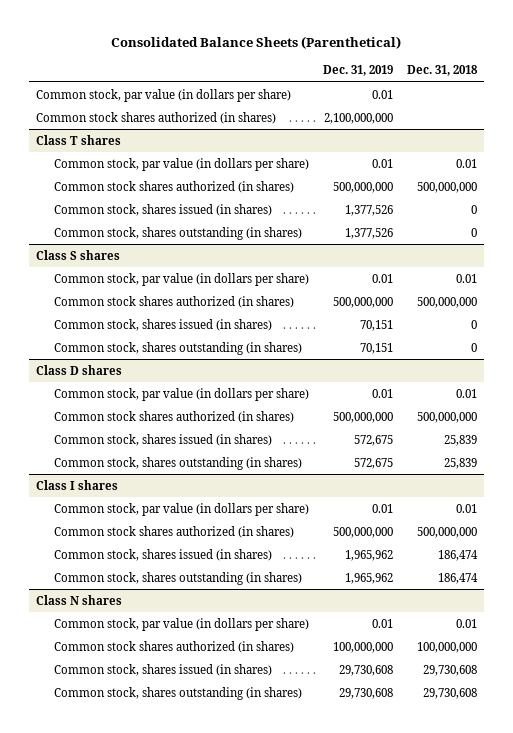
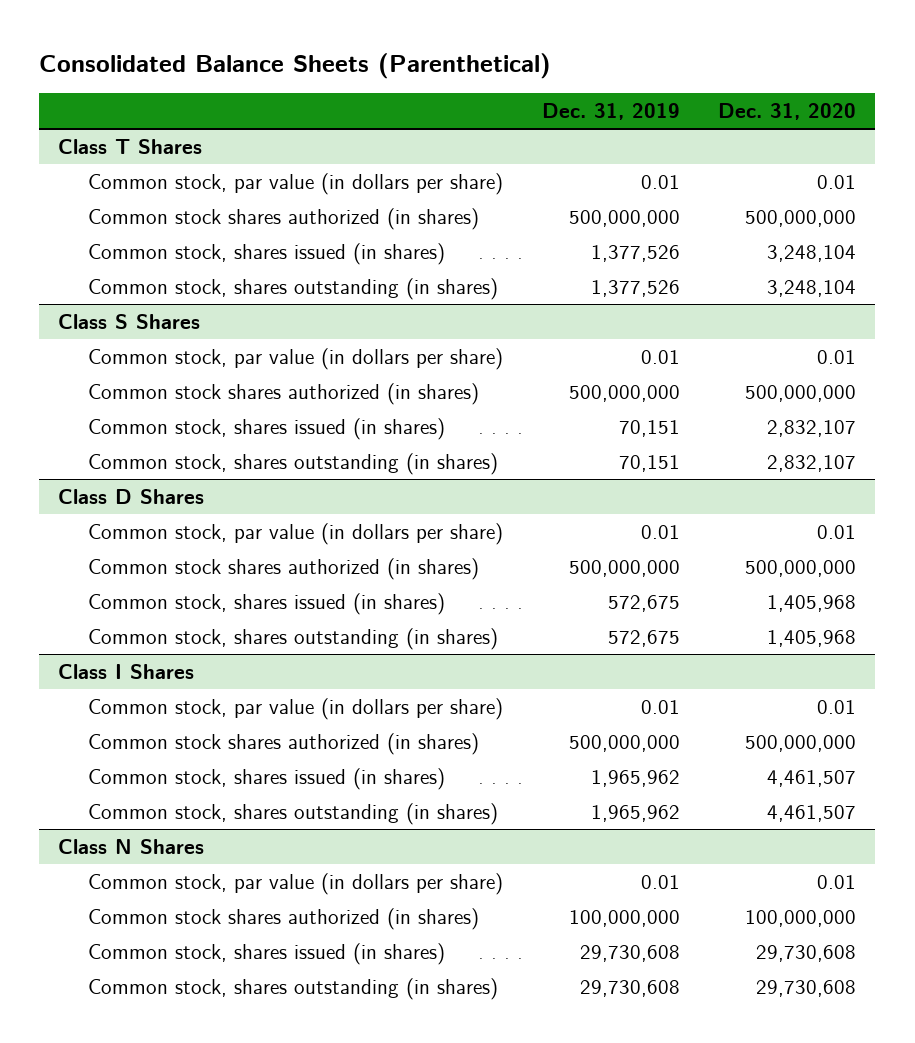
[406,65,478,77] Dec. 31, 2018 -> none
none -> [718,103,857,121] Dec. 31, 2020
[36,88,292,102] Common stock, par value (in dollars per share) -> none
[36,111,277,124] Common stock shares authorized (in shares) -> none
[36,134,122,145] Class T shares -> [58,139,203,155] Class T Shares
[36,249,121,260] Class S shares -> [58,314,201,330] Class S Shares
[36,364,123,375] Class D shares -> [58,489,205,505] Class D Shares
[36,479,119,490] Class I shares -> [58,664,195,680] Class I Shares
[36,594,123,605] Class N shares -> [58,839,205,855] Class N Shares

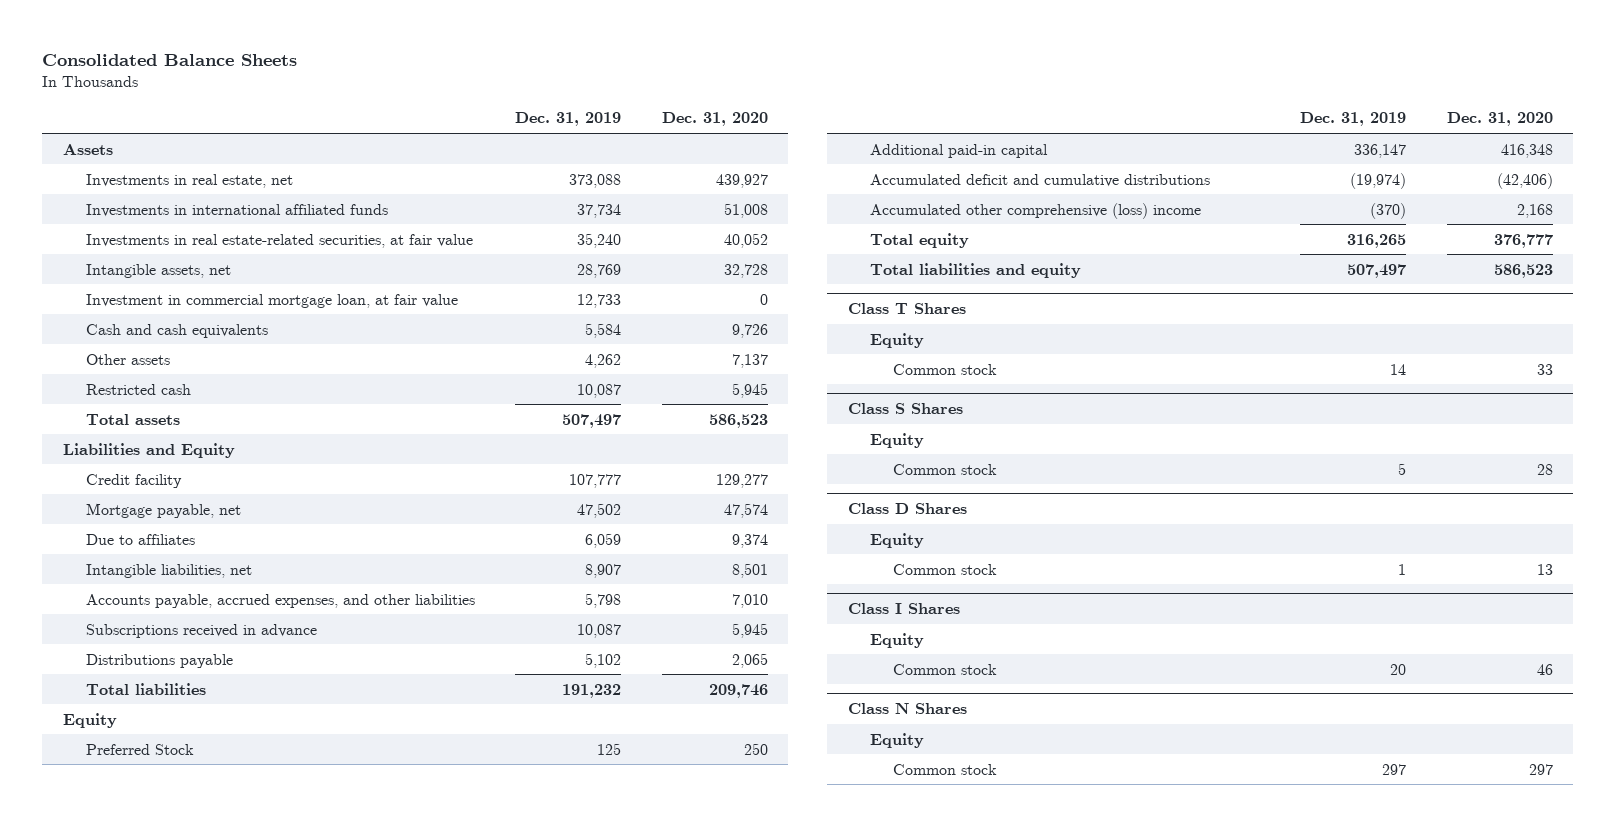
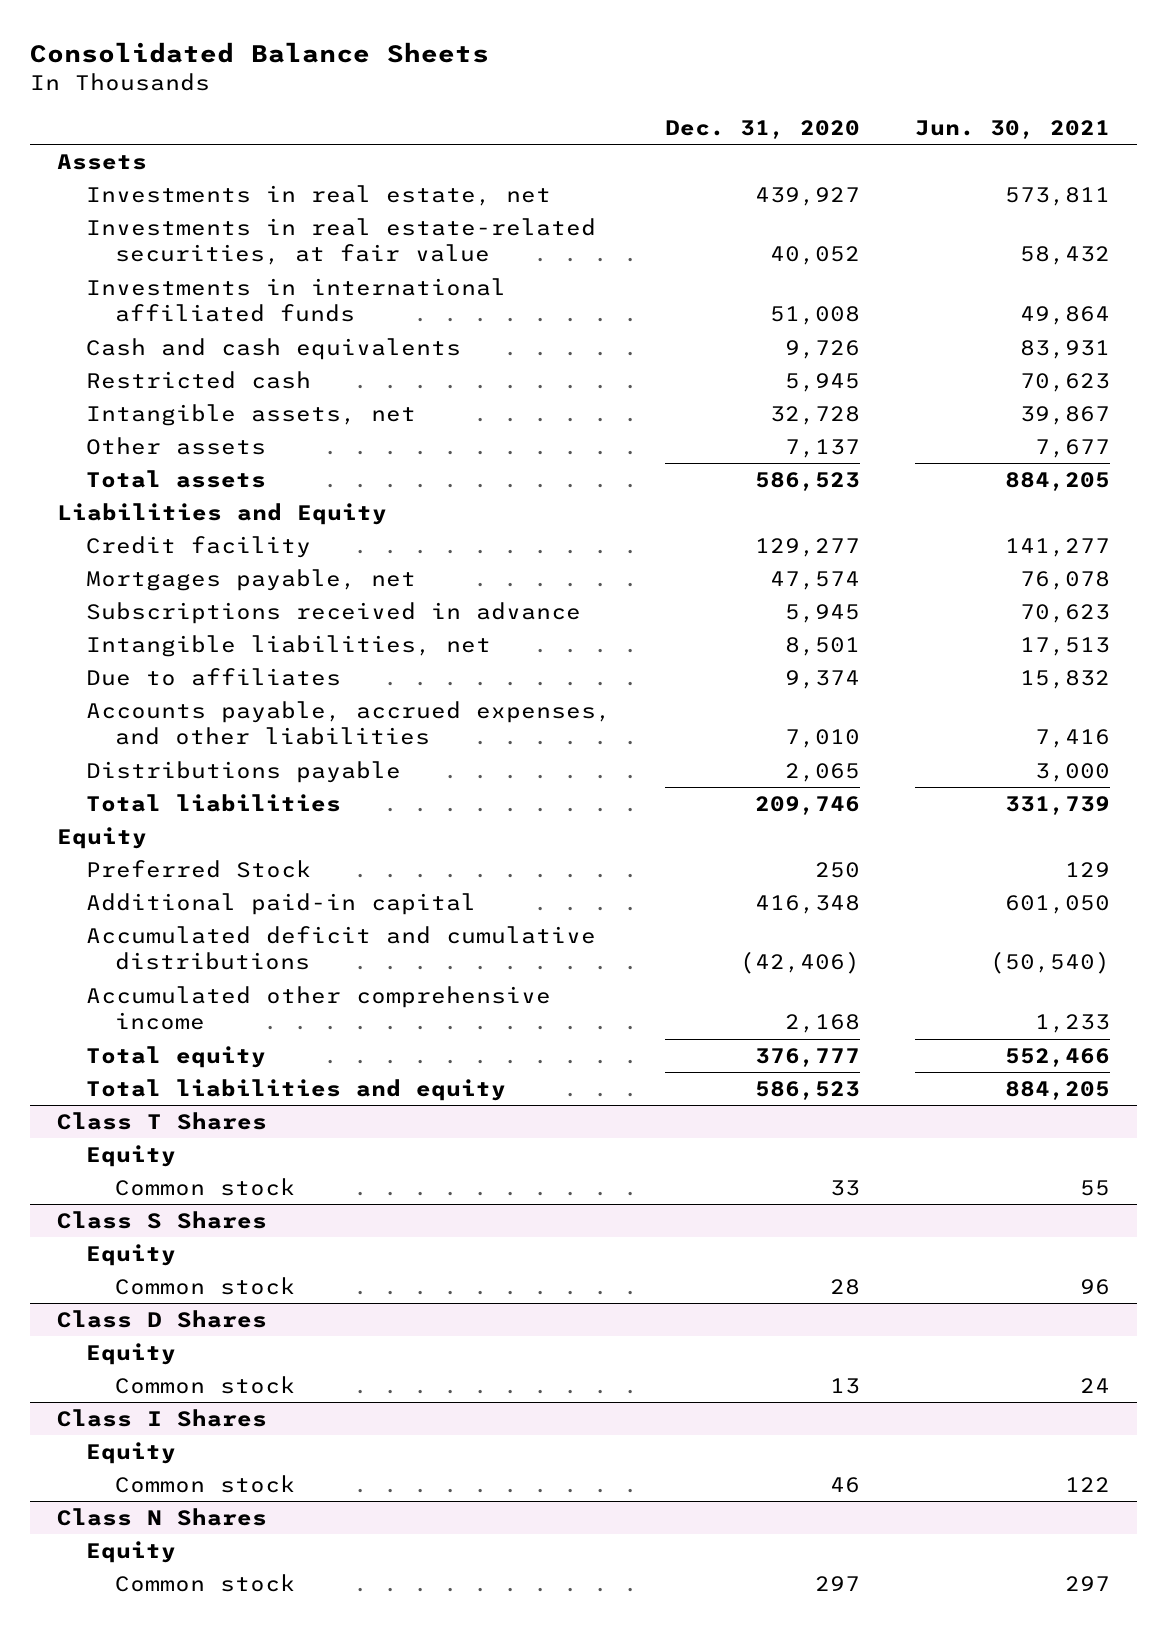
[515,112,622,127] Dec. 31, 2019 -> none
none -> [914,119,1110,139] Jun. 30, 2021
[85,293,458,308] Investment in commercial mortgage loan, at fair value -> none
[85,203,388,217] Investments in international affiliated funds -> [86,277,507,323] Investments in international affiliated funds
[85,263,231,278] Intangible assets, net -> [86,403,417,426] Intangible assets, net
[85,353,170,365] Other assets -> [86,436,267,455] Other assets
[85,502,241,518] Mortgage payable, net -> [86,568,417,591] Mortgages payable, net
[85,623,317,638] Subscriptions received in advance -> [86,601,582,624] Subscriptions received in advance
[85,533,195,545] Due to affiliates -> [86,667,342,686] Due to affiliates
[870,202,1202,219] Accumulated other comprehensive (loss) income -> [86,985,552,1031] Accumulated other comprehensive income

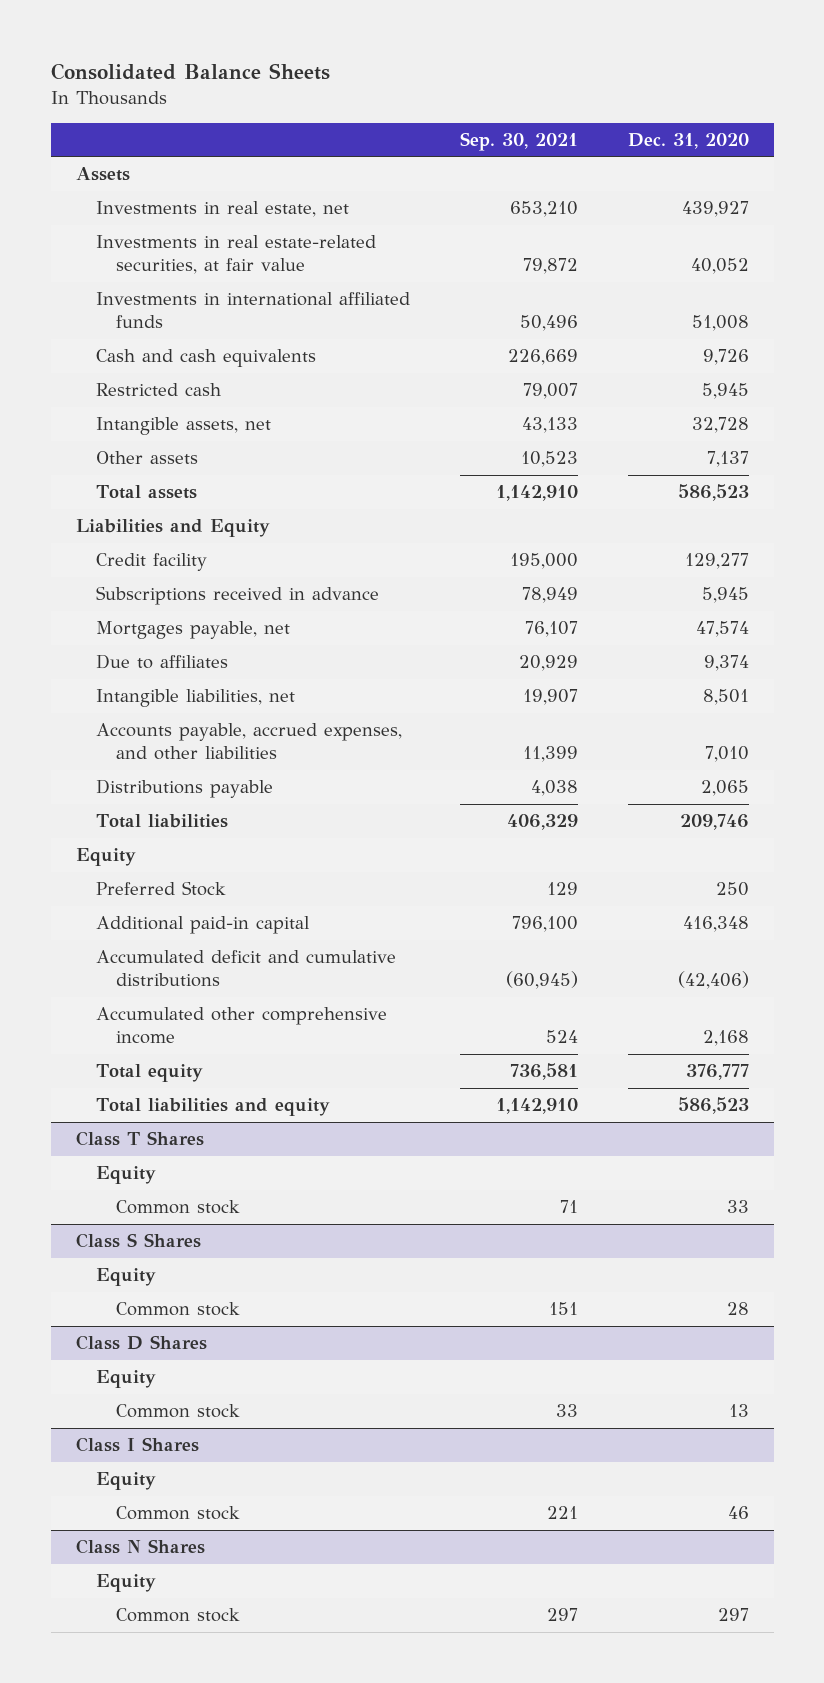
[914,119,1110,139] Jun. 30, 2021 -> none
none -> [459,131,578,151] Sep. 30, 2021
[86,568,417,591] Mortgages payable, net -> [95,621,290,640] Mortgages payable, net
[86,634,492,657] Intangible liabilities, net -> [95,689,295,708] Intangible liabilities, net

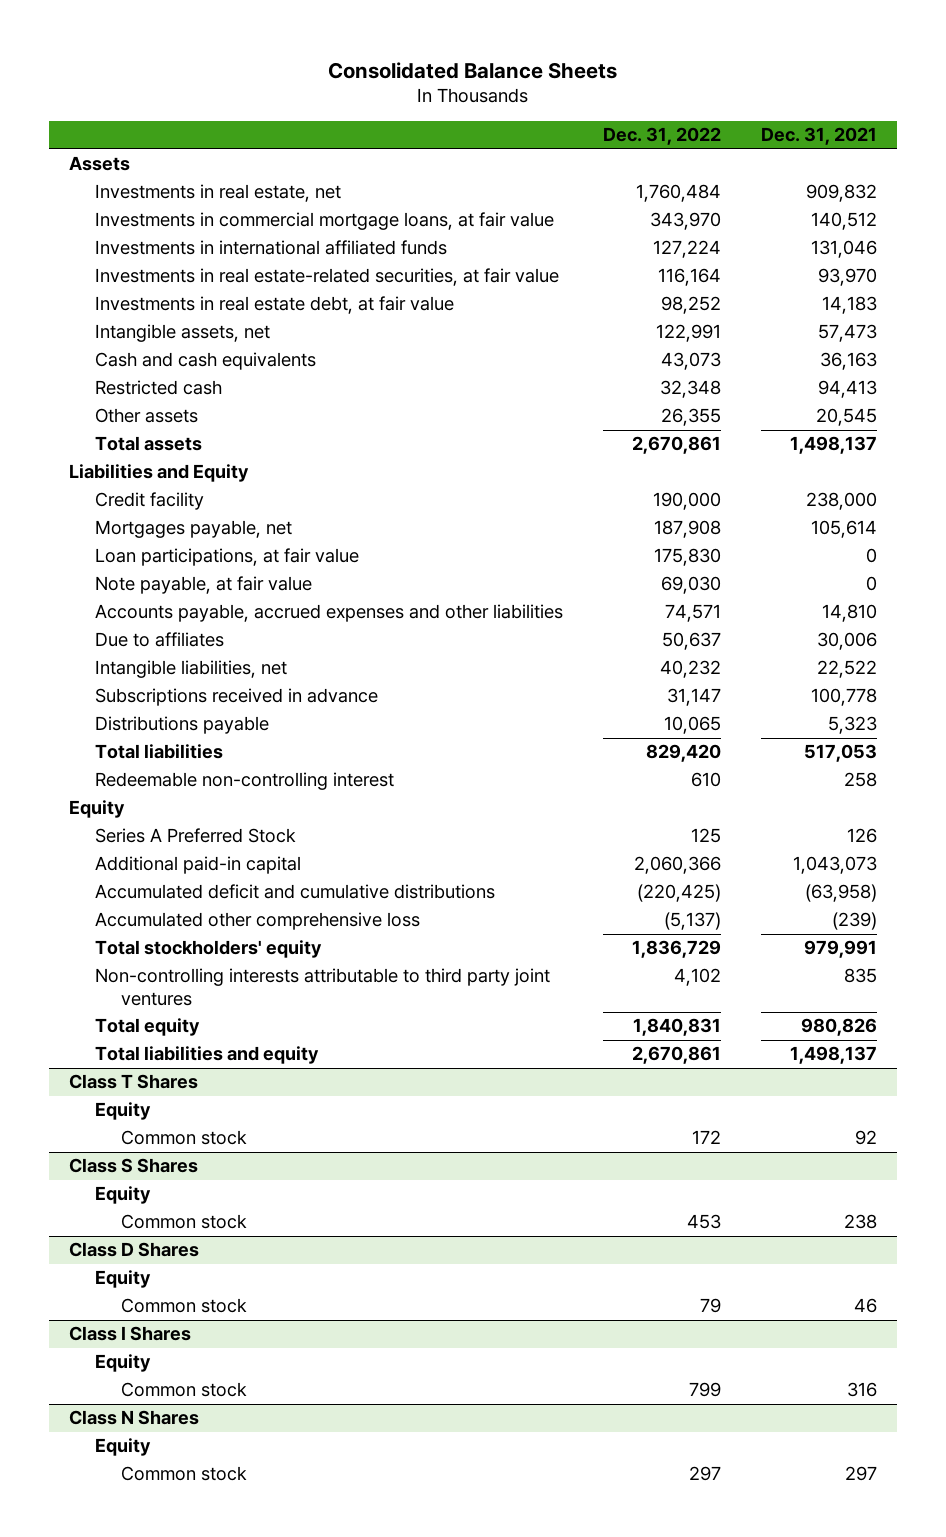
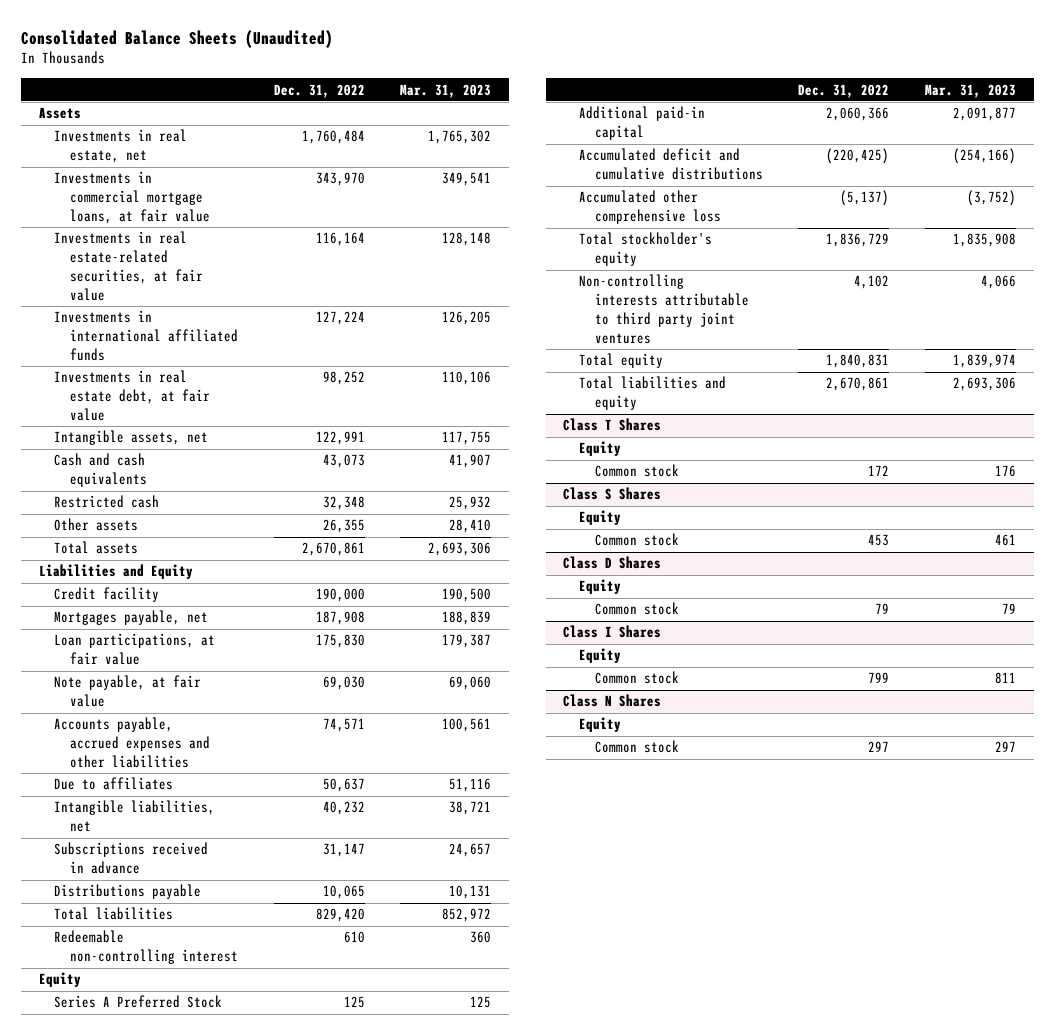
[328,61,618,79] Consolidated Balance Sheets -> [20,29,333,48] Consolidated Balance Sheets (Unaudited)
[761,127,878,146] Dec. 31, 2021 -> none
none -> [400,83,492,98] Mar. 31, 2023
[95,240,448,256] Investments in international affiliated funds -> [54,310,239,362] Investments in international affiliated funds
[95,940,323,959] Total stockholders' equity -> [579,232,713,267] Total stockholder's equity

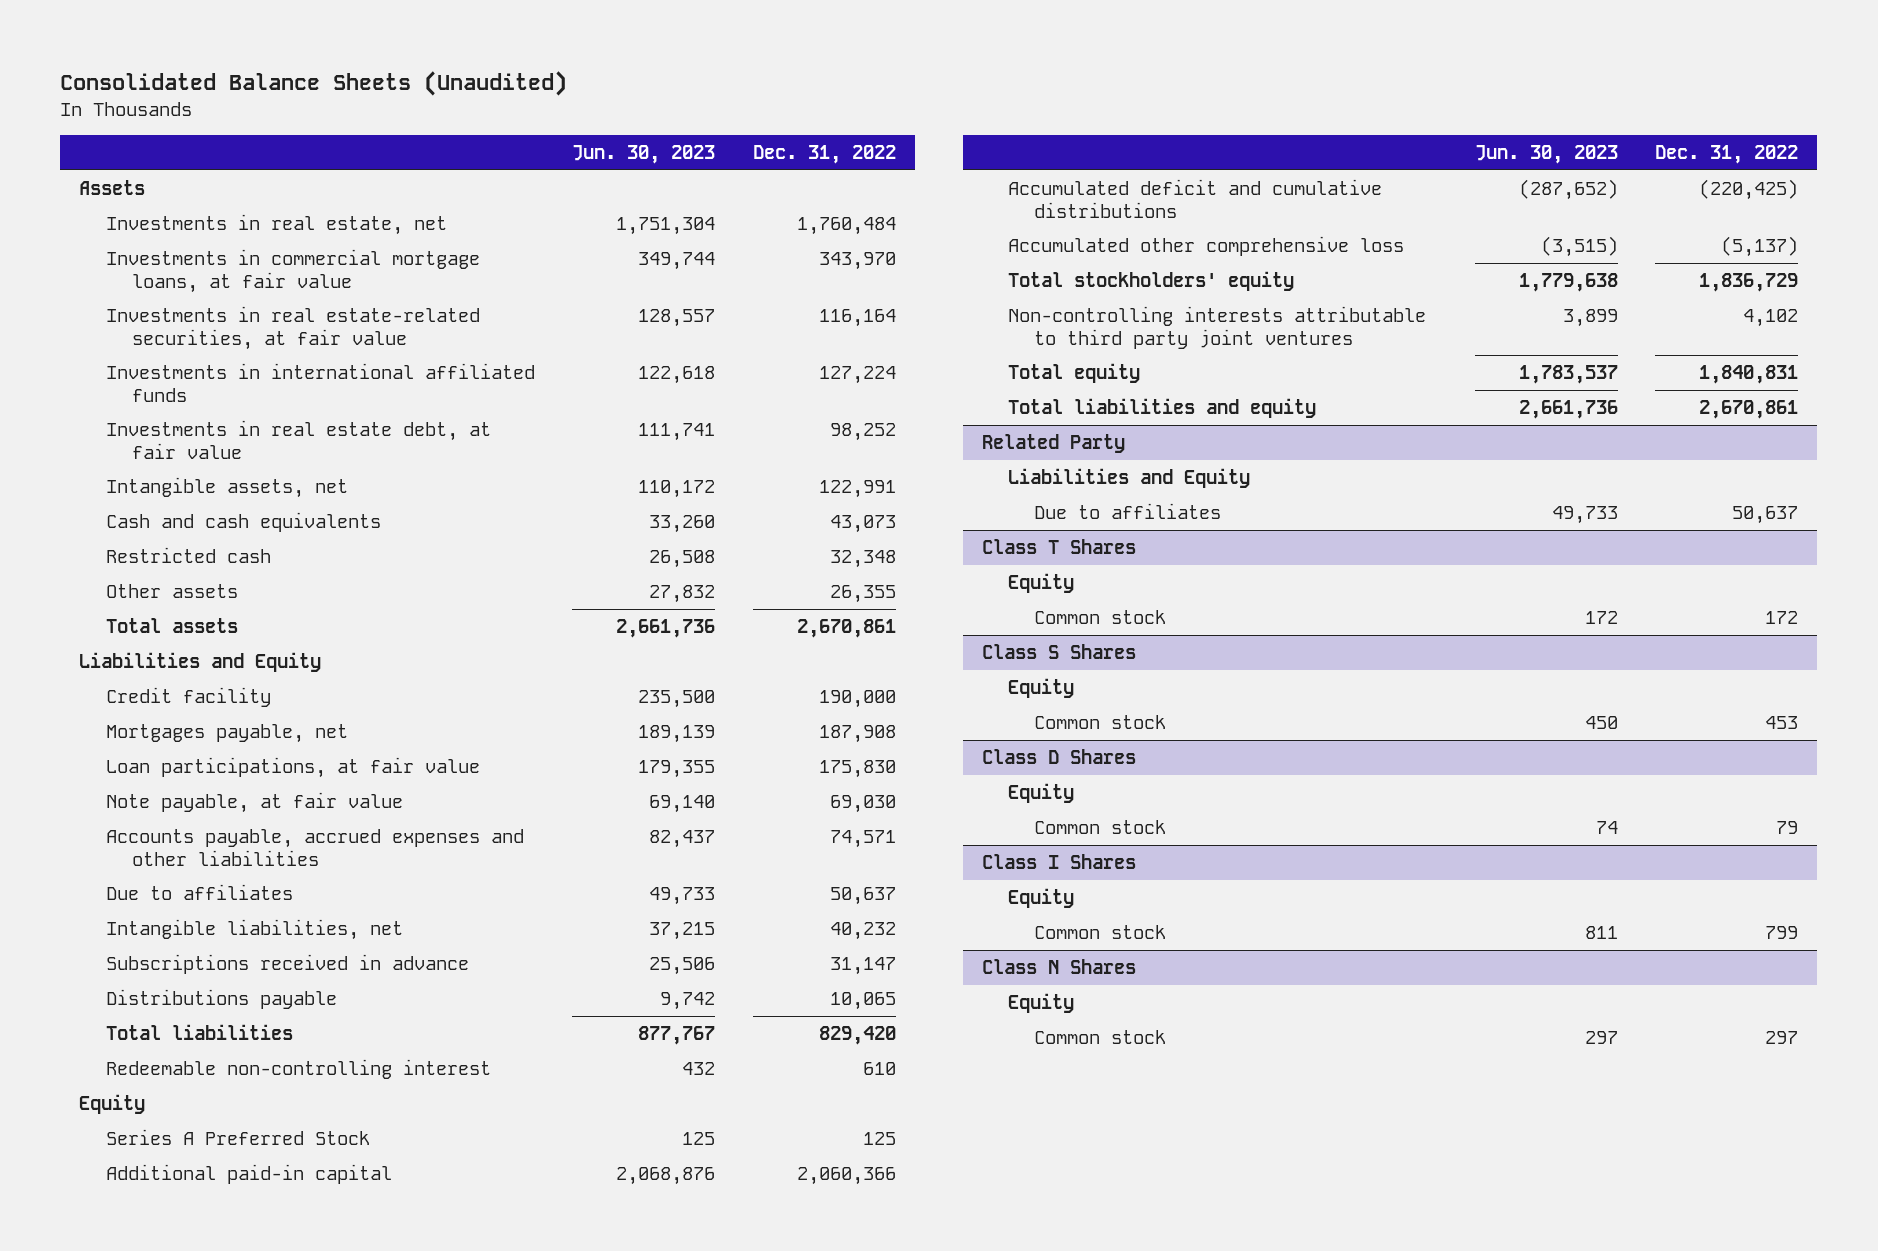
[400,83,492,98] Mar. 31, 2023 -> none
none -> [572,145,716,165] Jun. 30, 2023
[579,232,713,267] Total stockholder's equity -> [1007,271,1294,292] Total stockholders' equity
none -> [981,434,1125,454] Related Party
none -> [1007,468,1250,489] Liabilities and Equity
none -> [1034,503,1222,520] Due to affiliates

